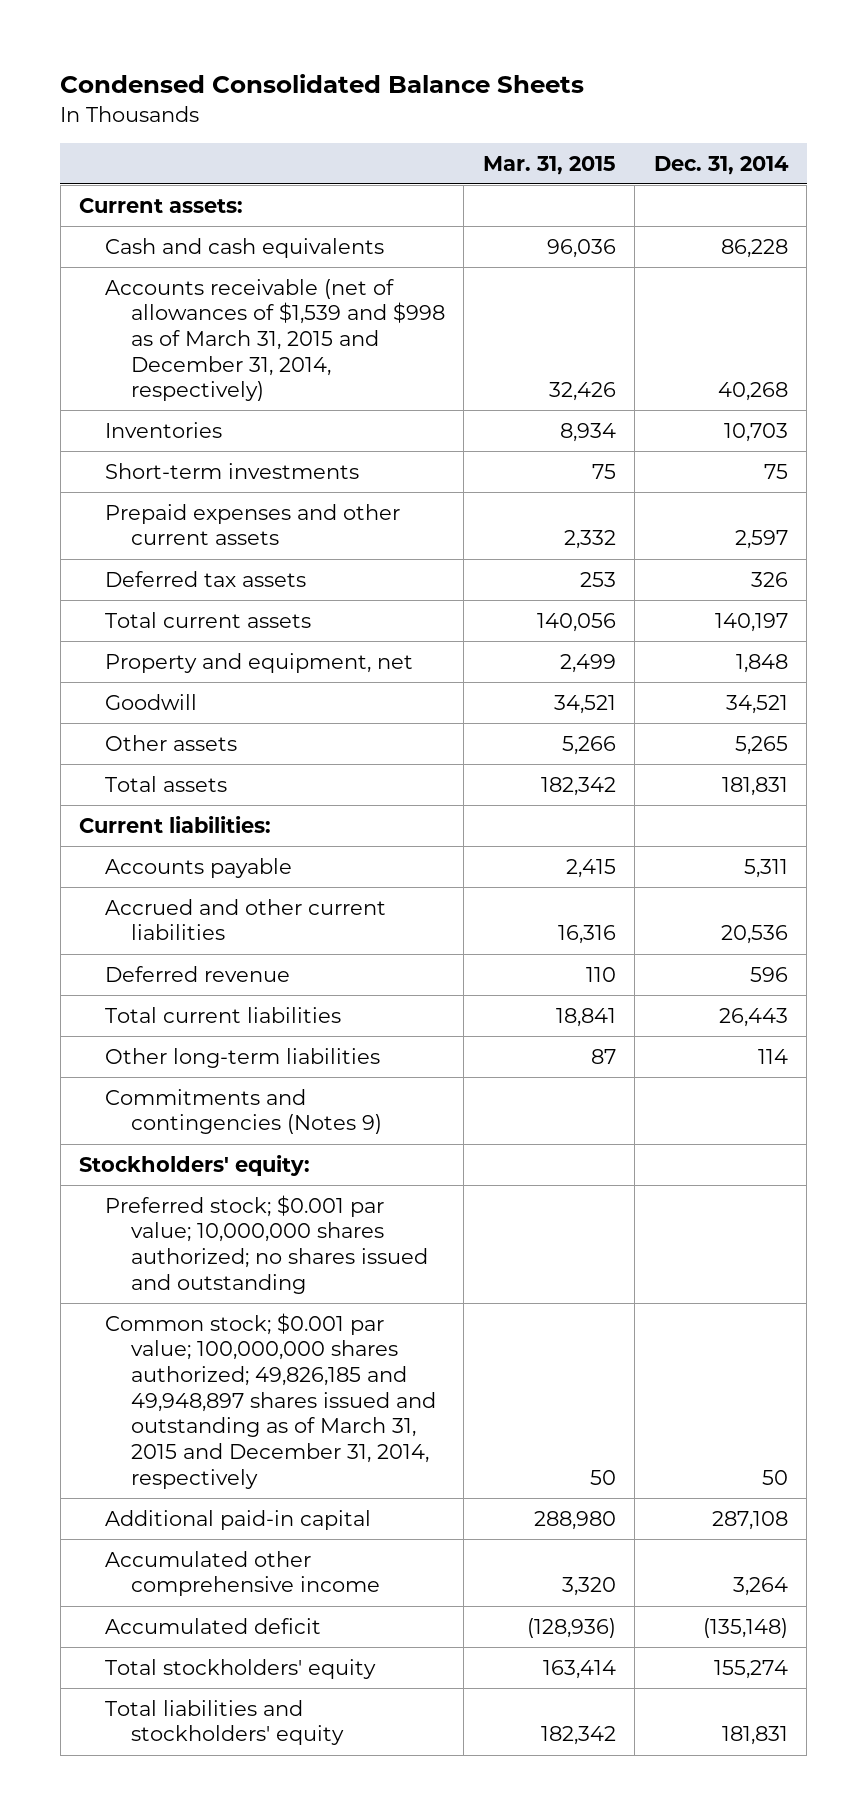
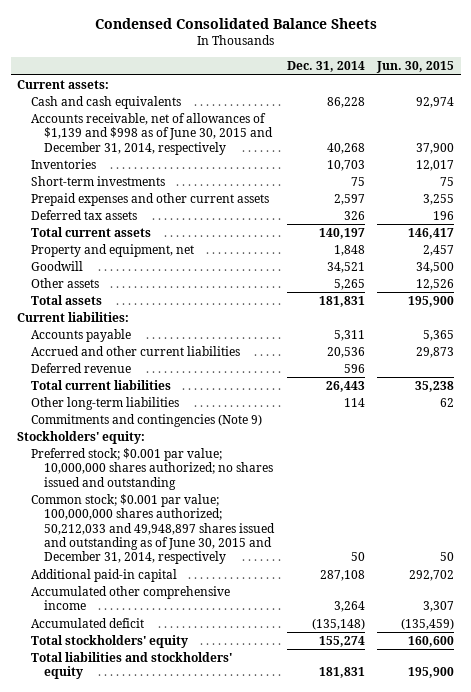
[482,155,616,175] Mar. 31, 2015 -> none
none -> [376,61,455,74] Jun. 30, 2015
[105,278,445,402] Accounts receivable (net of allowances of $1,539 and $998 as of March 31, 2015 and December 31, 2014, respectively) -> [30,112,274,155] Accounts receivable, net of allowances of $1,139 and $998 as of June 30, 2015 and December 31, 2014, respectively
[105,1088,382,1135] Commitments and contingencies (Notes 9) -> [30,413,262,427] Commitments and contingencies (Note 9)
[105,1312,436,1489] Common stock; $0.001 par value; 100,000,000 shares authorized; 49,826,185 and 49,948,897 shares issued and outstanding as of March 31, 2015 and December 31, 2014, respectively -> [30,493,276,565] Common stock; $0.001 par value; 100,000,000 shares authorized; 50,212,033 and 49,948,897 shares issued and outstanding as of June 30, 2015 and December 31, 2014, respectively

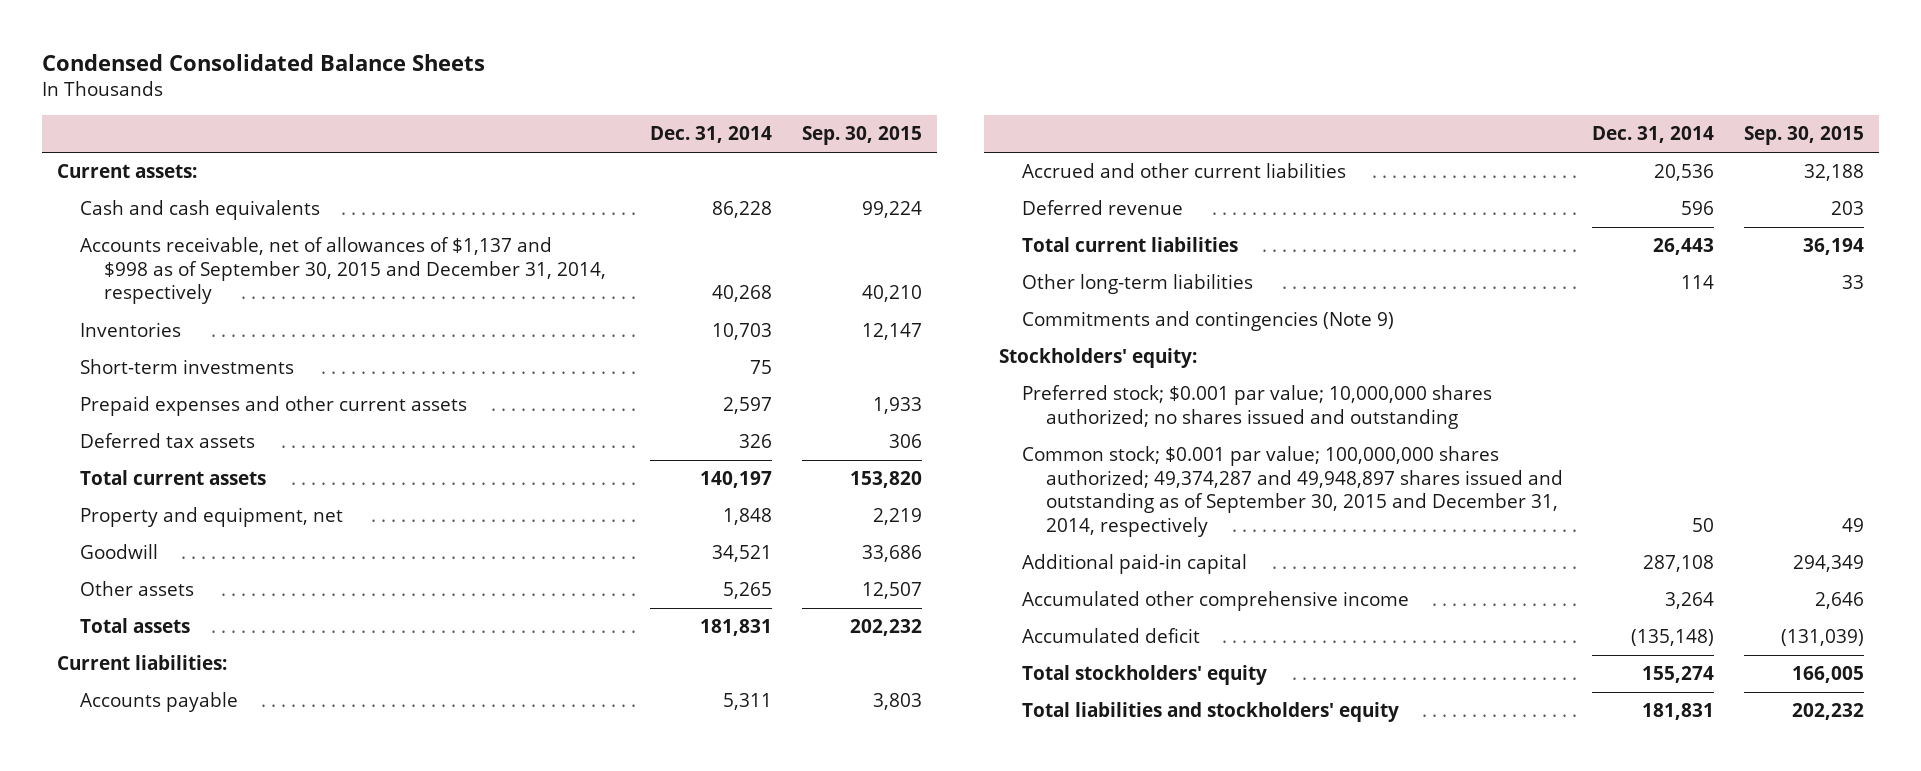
[376,61,455,74] Jun. 30, 2015 -> none
none -> [802,126,923,146] Sep. 30, 2015
[30,112,274,155] Accounts receivable, net of allowances of $1,139 and $998 as of June 30, 2015 and December 31, 2014, respectively -> [80,237,606,305] Accounts receivable, net of allowances of $1,137 and $998 as of September 30, 2015 and December 31, 2014, respectively
[30,493,276,565] Common stock; $0.001 par value; 100,000,000 shares authorized; 50,212,033 and 49,948,897 shares issued and outstanding as of June 30, 2015 and December 31, 2014, respectively -> [1022,446,1563,538] Common stock; $0.001 par value; 100,000,000 shares authorized; 49,374,287 and 49,948,897 shares issued and outstanding as of September 30, 2015 and December 31, 2014, respectively

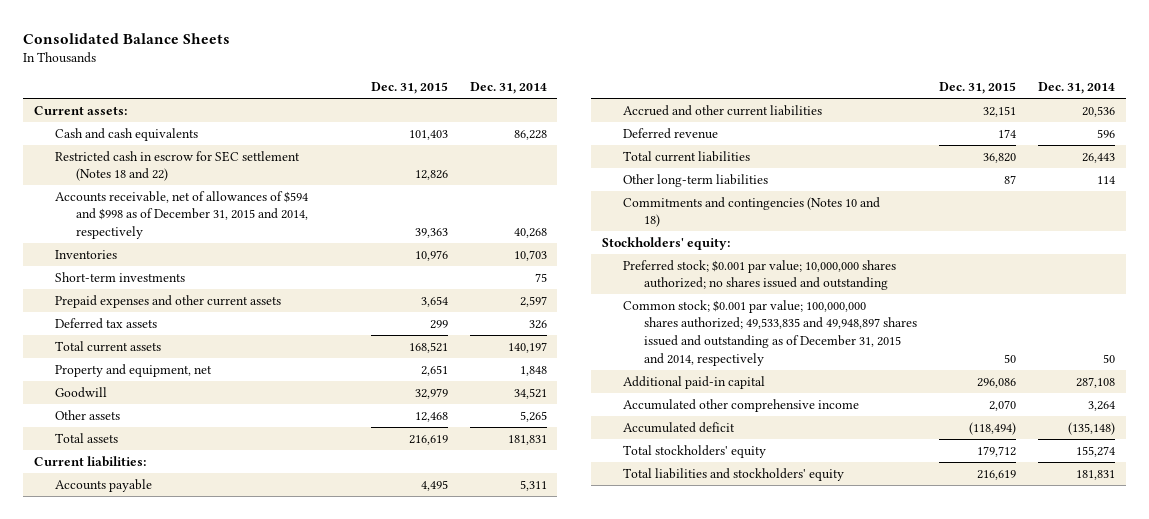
[42,54,486,72] Condensed Consolidated Balance Sheets -> [22,32,230,44] Consolidated Balance Sheets
[802,126,923,146] Sep. 30, 2015 -> none
none -> [370,82,448,95] Dec. 31, 2015
none -> [54,150,300,182] Restricted cash in escrow for SEC settlement (Notes 18 and 22)
[80,237,606,305] Accounts receivable, net of allowances of $1,137 and $998 as of September 30, 2015 and December 31, 2014, respectively -> [54,190,308,239] Accounts receivable, net of allowances of $594 and $998 as of December 31, 2015 and 2014, respectively
[1022,311,1395,332] Commitments and contingencies (Note 9) -> [623,196,881,228] Commitments and contingencies (Notes 10 and 18)
[1022,446,1563,538] Common stock; $0.001 par value; 100,000,000 shares authorized; 49,374,287 and 49,948,897 shares issued and outstanding as of September 30, 2015 and December 31, 2014, respectively -> [623,299,918,366] Common stock; $0.001 par value; 100,000,000 shares authorized; 49,533,835 and 49,948,897 shares issued and outstanding as of December 31, 2015 and 2014, respectively

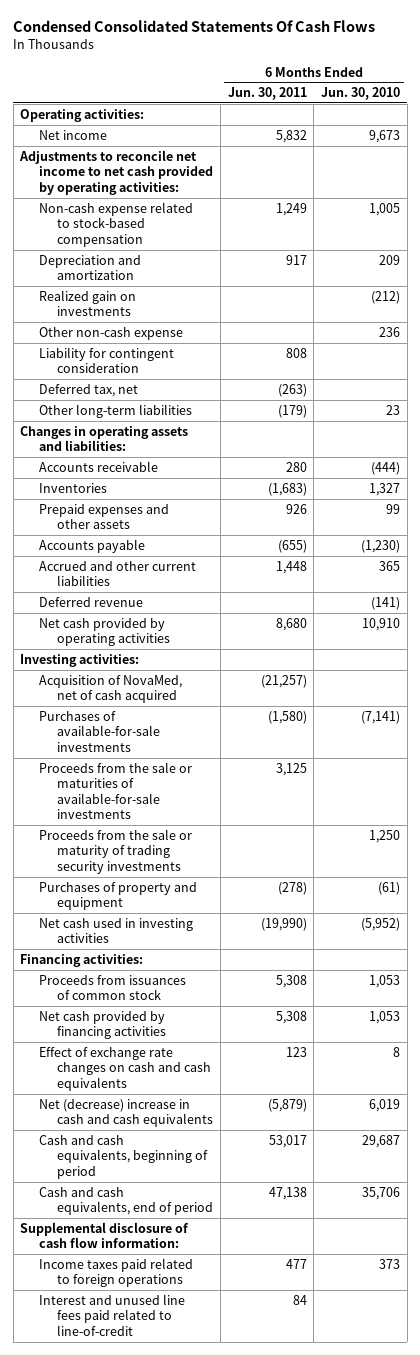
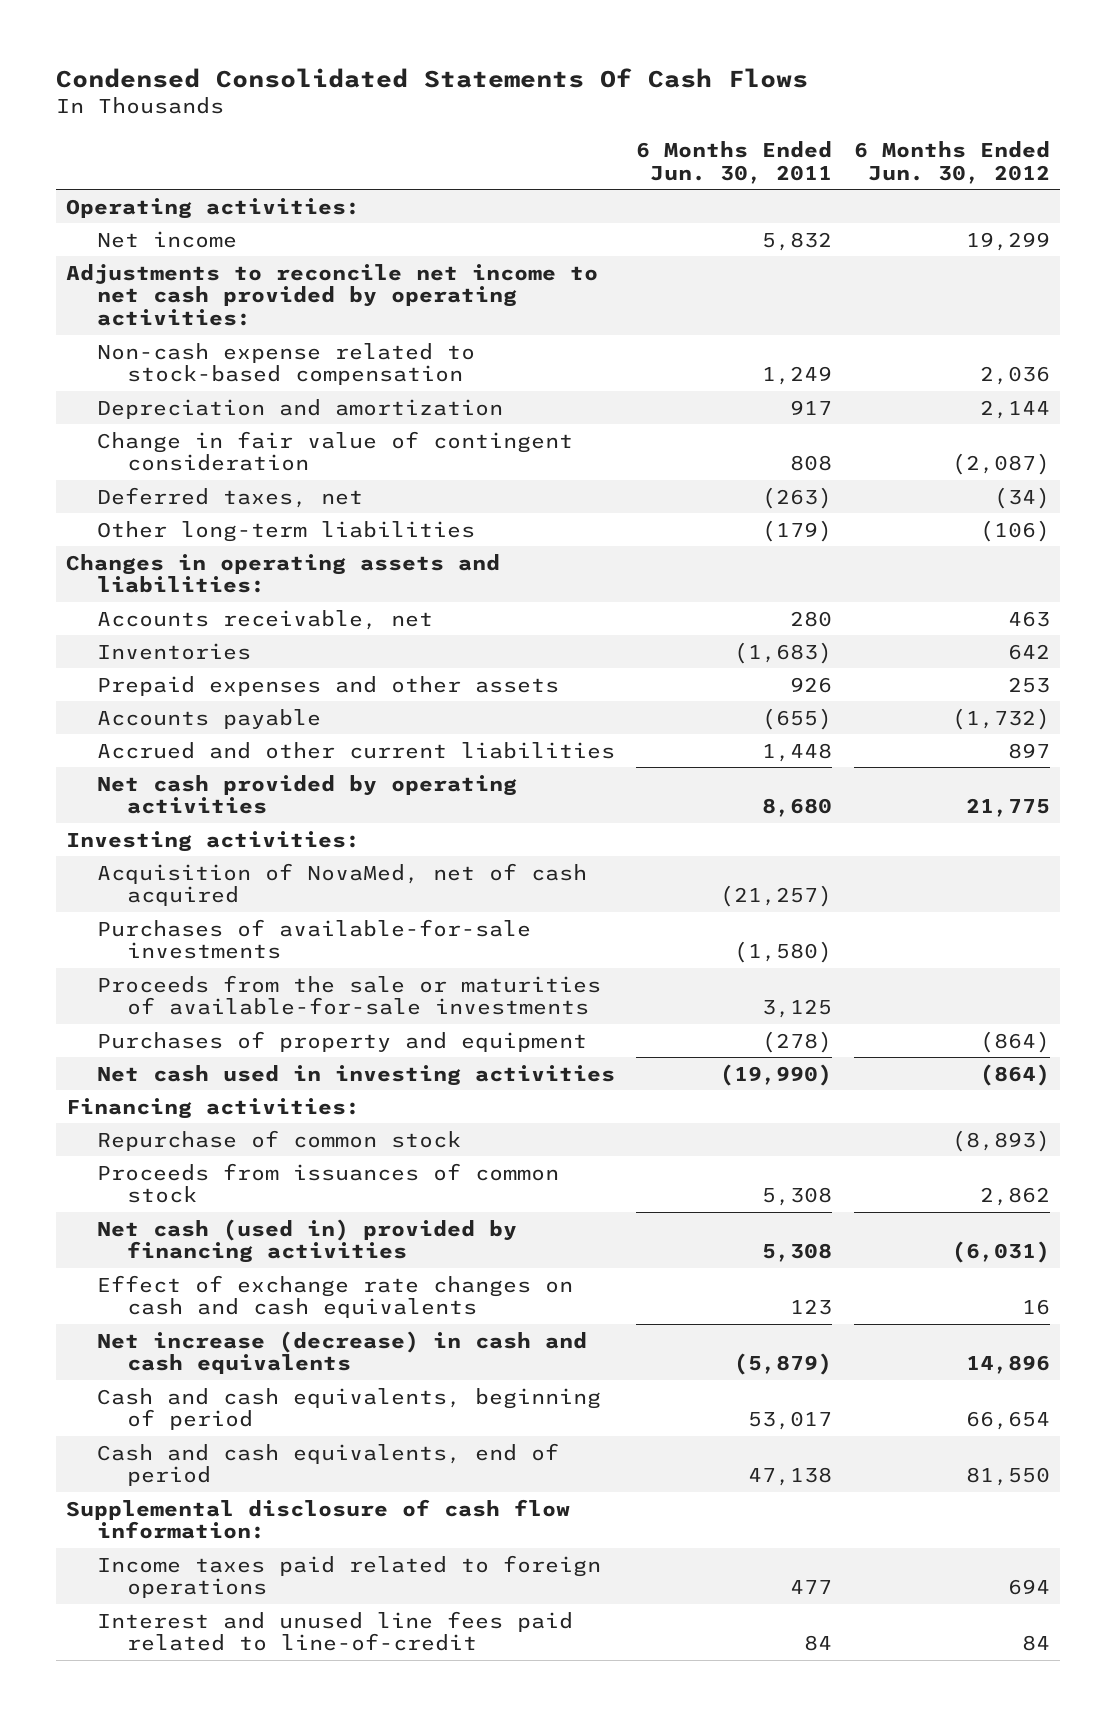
[321,87,401,101] Jun. 30, 2010 -> none
none -> [853,140,1050,184] 6 Months Ended Jun. 30, 2012
[38,289,136,317] Realized gain on investments -> none
[38,326,183,340] Other non-cash expense -> none
[38,346,174,374] Liability for contingent consideration -> none
none -> [96,430,573,472] Change in fair value of contingent consideration
[38,383,138,397] Deferred tax, net -> [96,486,363,508] Deferred taxes, net
[38,460,158,472] Accounts receivable -> [96,609,433,630] Accounts receivable, net
[38,596,143,607] Deferred revenue -> none
[38,828,192,874] Proceeds from the sale or maturity of trading security investments -> none
none -> [96,1129,461,1151] Repurchase of common stock
[38,1010,167,1040] Net cash provided by financing activities -> [96,1218,517,1264] Net cash (used in) provided by financing activities
[38,1098,214,1128] Net (decrease) increase in cash and cash equivalents -> [96,1330,587,1375] Net increase (decrease) in cash and cash equivalents

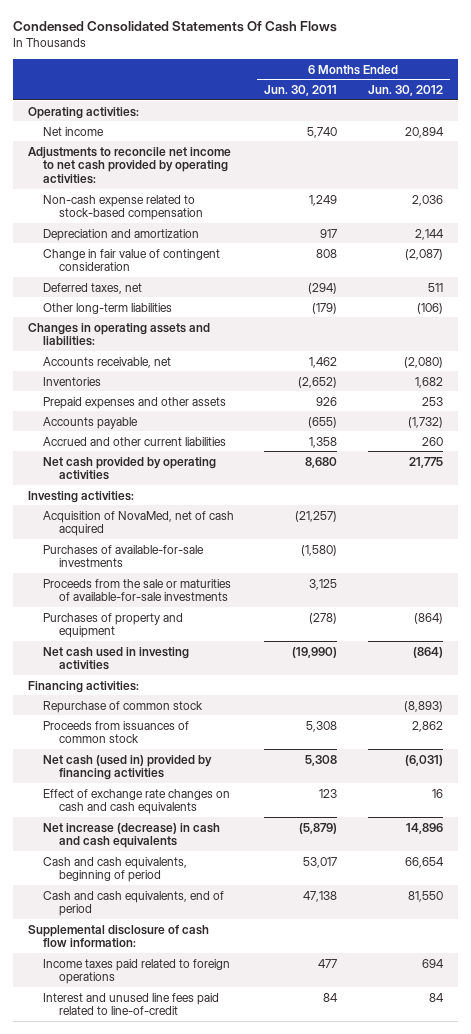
[762,231,833,251] 5,832 -> [307,126,338,138] 5,740
[965,231,1050,251] 19,299 -> [404,126,444,138] 20,894
[762,486,833,509] (263) -> [308,282,338,294] (294)
[993,486,1050,509] (34) -> [427,282,443,292] 511
[790,610,833,627] 280 -> [309,356,338,368] 1,462
[1007,610,1050,627] 463 -> [403,356,443,368] (2,080)
[734,641,833,664] (1,683) -> [298,376,338,388] (2,652)
[1007,643,1050,660] 642 -> [414,376,443,388] 1,682
[762,742,833,762] 1,448 -> [309,436,338,448] 1,358
[1007,742,1050,759] 897 -> [421,436,443,446] 260

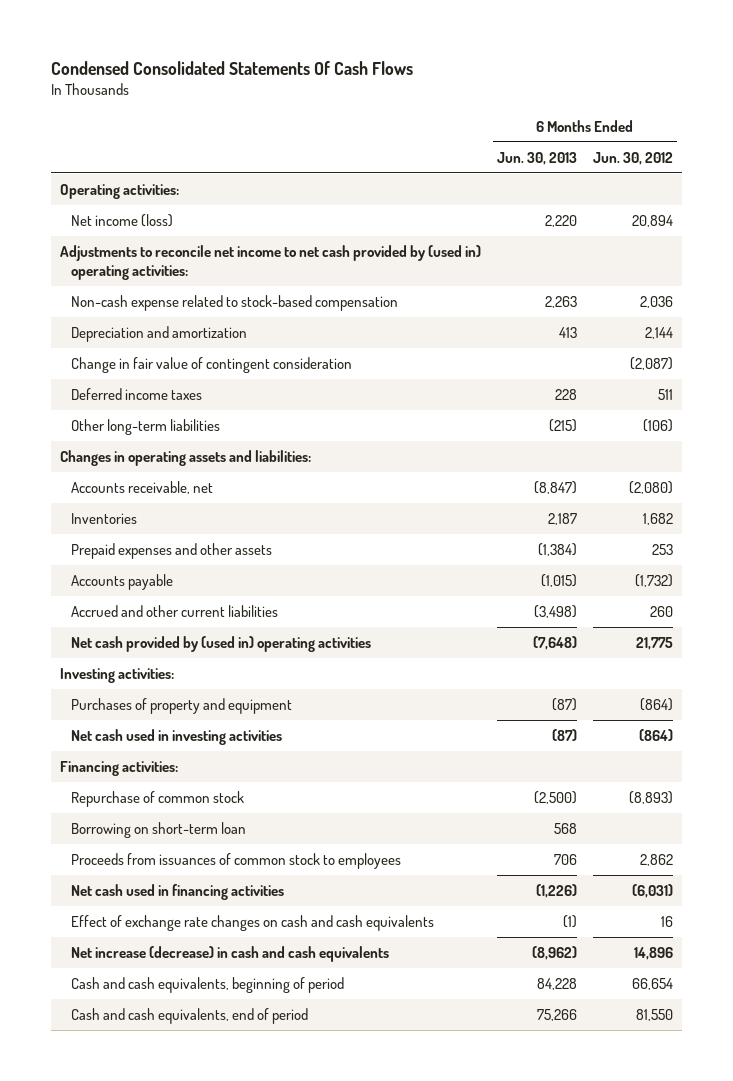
[264,85,338,97] Jun. 30, 2011 -> none
none -> [496,151,577,165] Jun. 30, 2013
[43,126,105,136] Net income -> [70,214,173,228] Net income (loss)
[27,146,231,185] Adjustments to reconcile net income to net cash provided by operating activities: -> [59,245,481,281] Adjustments to reconcile net income to net cash provided by (used in) operating activities:
[43,282,143,294] Deferred taxes, net -> [70,388,202,401] Deferred income taxes
[43,456,217,481] Net cash provided by operating activities -> [70,636,371,653] Net cash provided by (used in) operating activities
[43,510,235,537] Acquisition of NovaMed, net of cash acquired -> none
[43,544,205,568] Purchases of available-for-sale investments -> none
[43,578,232,602] Proceeds from the sale or maturities of available-for-sale investments -> none
none -> [70,822,246,839] Borrowing on short-term loan
[43,720,190,744] Proceeds from issuances of common stock -> [70,853,401,870] Proceeds from issuances of common stock to employees
[43,754,213,781] Net cash (used in) provided by financing activities -> [70,884,284,901] Net cash used in financing activities
[27,924,209,948] Supplemental disclosure of cash flow information: -> none
[43,958,231,985] Income taxes paid related to foreign operations -> none
[43,992,220,1016] Interest and unused line fees paid related to line-of-credit -> none

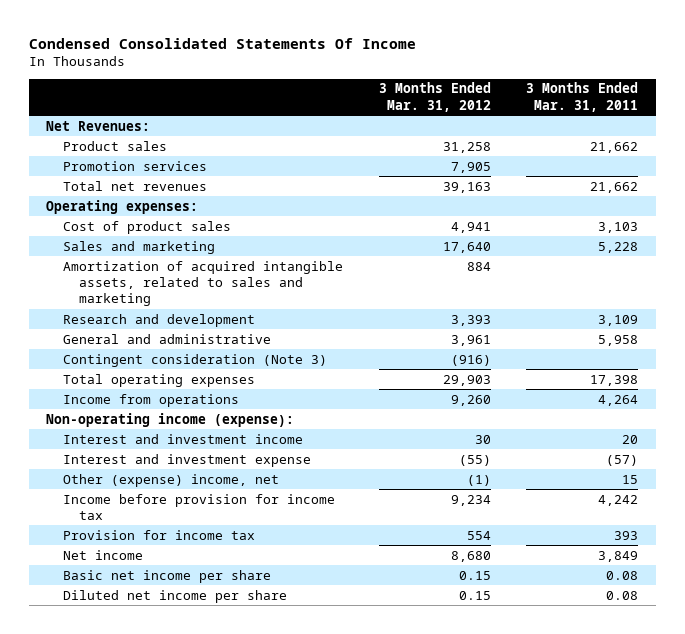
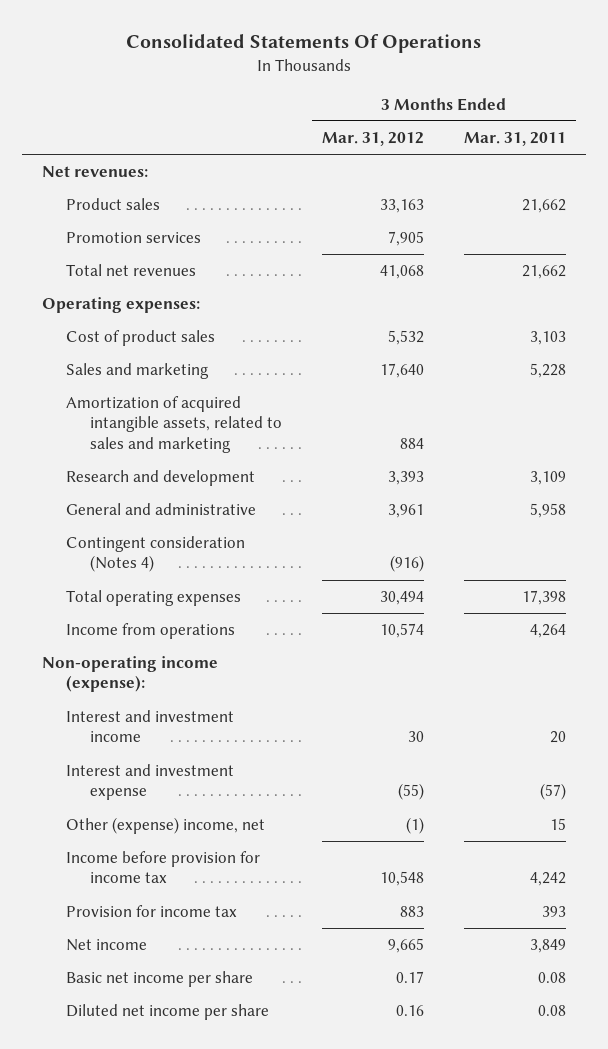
[28,37,416,49] Condensed Consolidated Statements Of Income -> [126,34,482,54] Consolidated Statements Of Operations
[46,120,151,131] Net Revenues: -> [42,166,149,178] Net revenues:
[442,141,491,153] 31,258 -> [380,199,425,214] 33,163
[442,181,491,193] 39,163 -> [380,265,425,280] 41,068
[450,221,491,233] 4,941 -> [388,330,425,346] 5,532
[62,353,327,367] Contingent consideration (Note 3) -> [66,536,246,573] Contingent consideration (Notes 4)
[442,374,491,386] 29,903 -> [380,591,425,606] 30,494
[450,394,491,406] 9,260 -> [380,623,425,639] 10,574
[450,494,491,506] 9,234 -> [380,871,425,887] 10,548
[466,530,491,540] 554 -> [400,906,425,918] 883
[450,550,491,562] 8,680 -> [388,938,425,954] 9,665
[458,570,491,580] 0.15 -> [396,971,425,984] 0.17
[458,590,491,600] 0.15 -> [396,1005,425,1017] 0.16

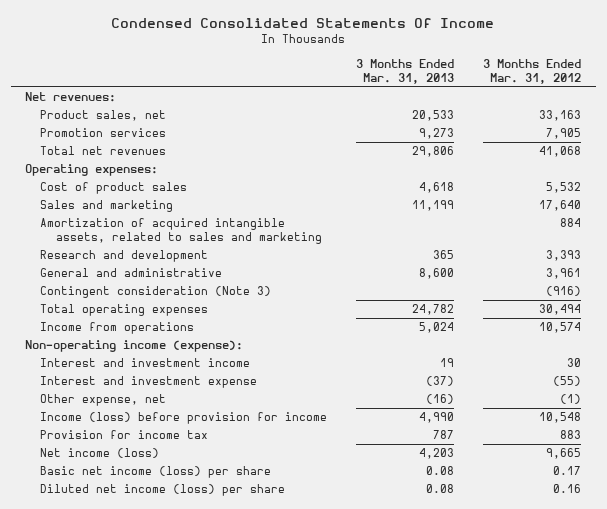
[126,34,482,54] Consolidated Statements Of Operations -> [111,17,495,28] Condensed Consolidated Statements Of Income
[464,131,567,146] Mar. 31, 2011 -> none
none -> [356,58,455,84] 3 Months Ended Mar. 31, 2013
[66,198,161,211] Product sales -> [40,110,167,122] Product sales, net
[66,536,246,573] Contingent consideration (Notes 4) -> [40,286,272,299] Contingent consideration (Note 3)
[66,817,266,835] Other (expense) income, net -> [40,394,167,407] Other expense, net
[66,851,261,884] Income before provision for income tax -> [40,412,328,425] Income (loss) before provision for income
[66,939,148,952] Net income -> [40,448,160,459] Net income (loss)
[66,971,254,988] Basic net income per share -> [40,466,272,479] Basic net income (loss) per share
[66,1004,270,1021] Diluted net income per share -> [40,484,286,497] Diluted net income (loss) per share

